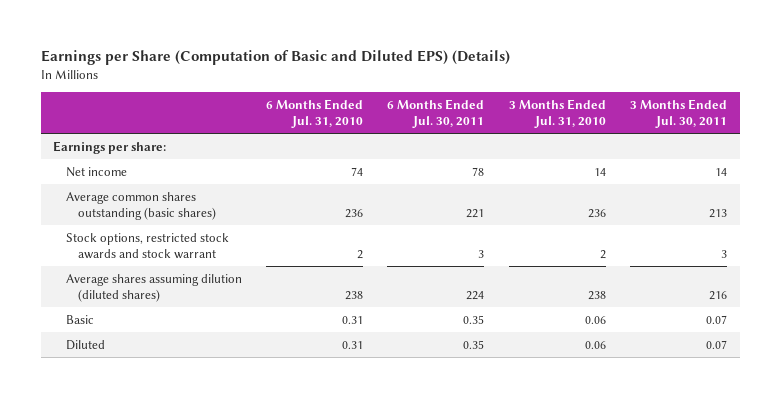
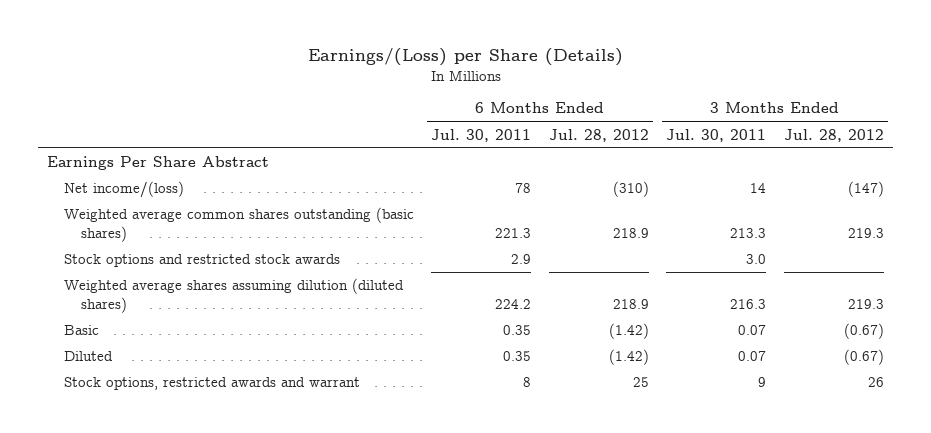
[40,50,510,66] Earnings per Share (Computation of Basic and Diluted EPS) (Details) -> [307,48,623,67] Earnings/(Loss) per Share (Details)
[265,98,363,128] 6 Months Ended Jul. 31, 2010 -> none
[508,98,606,128] 3 Months Ended Jul. 31, 2010 -> none
none -> [548,128,649,142] Jul. 28, 2012
none -> [783,128,884,142] Jul. 28, 2012
[53,140,167,154] Earnings per share: -> [47,156,270,171] Earnings Per Share Abstract
[65,166,127,177] Net income -> [64,181,185,199] Net income/(loss)
[65,191,216,221] Average common shares outstanding (basic shares) -> [64,207,415,243] Weighted average common shares outstanding (basic shares)
[466,209,485,219] 221 -> [495,228,532,239] 221.3
[709,209,728,219] 213 -> [730,228,767,239] 213.3
[65,232,229,260] Stock options, restricted stock awards and stock warrant -> [64,254,341,268] Stock options and restricted stock awards
[478,250,485,259] 3 -> [511,254,532,265] 2.9
[721,250,728,259] 3 -> [746,254,767,265] 3.0
[65,273,242,303] Average shares assuming dilution (diluted shares) -> [64,278,405,314] Weighted average shares assuming dilution (diluted shares)
[466,291,485,301] 224 -> [495,299,532,310] 224.2
[709,291,728,301] 216 -> [730,299,767,310] 216.3
none -> [64,377,361,391] Stock options, restricted awards and warrant

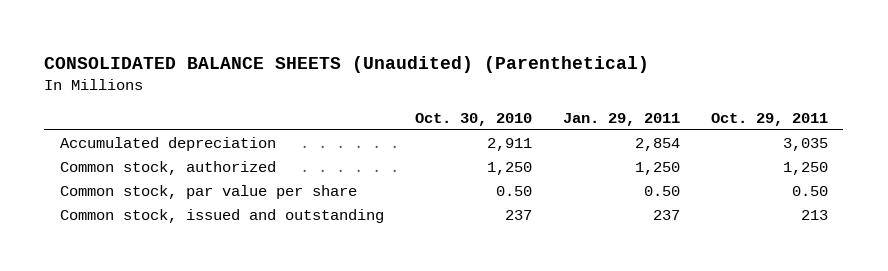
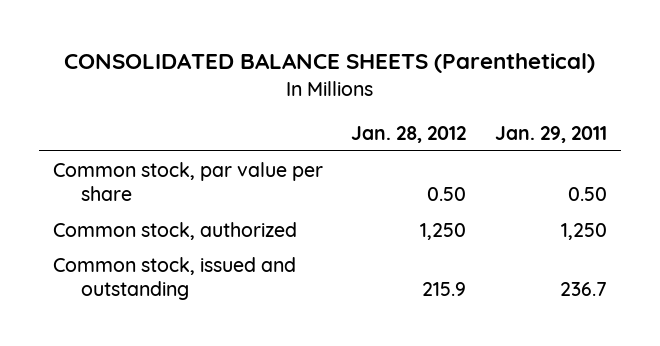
[44,55,650,73] CONSOLIDATED BALANCE SHEETS (Unaudited) (Parenthetical) -> [63,53,595,74] CONSOLIDATED BALANCE SHEETS (Parenthetical)
[414,112,532,126] Oct. 30, 2010 -> none
[710,112,828,126] Oct. 29, 2011 -> none
none -> [351,126,467,144] Jan. 28, 2012
[59,137,276,152] Accumulated depreciation -> none
[59,161,276,176] Common stock, authorized -> [53,221,298,240] Common stock, authorized
[652,210,680,221] 237 -> [559,281,607,296] 236.7

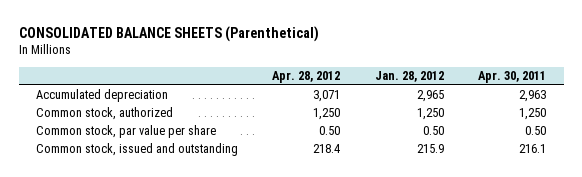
[494,126,607,144] Jan. 29, 2011 -> none
none -> [272,71,341,84] Apr. 28, 2012
none -> [478,71,547,84] Apr. 30, 2011
none -> [35,89,168,103] Accumulated depreciation
[53,161,324,201] Common stock, par value per share -> [35,125,216,139] Common stock, par value per share

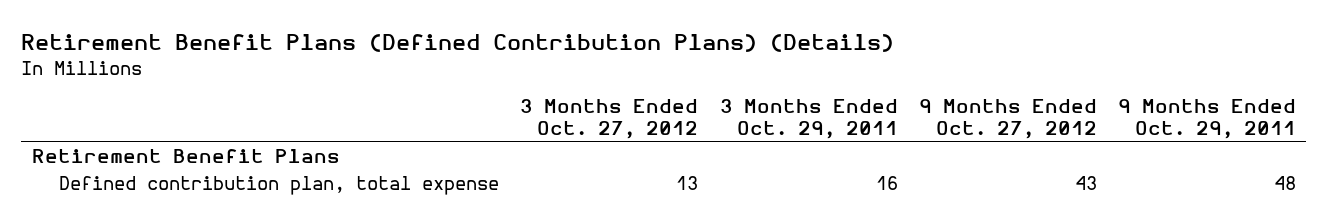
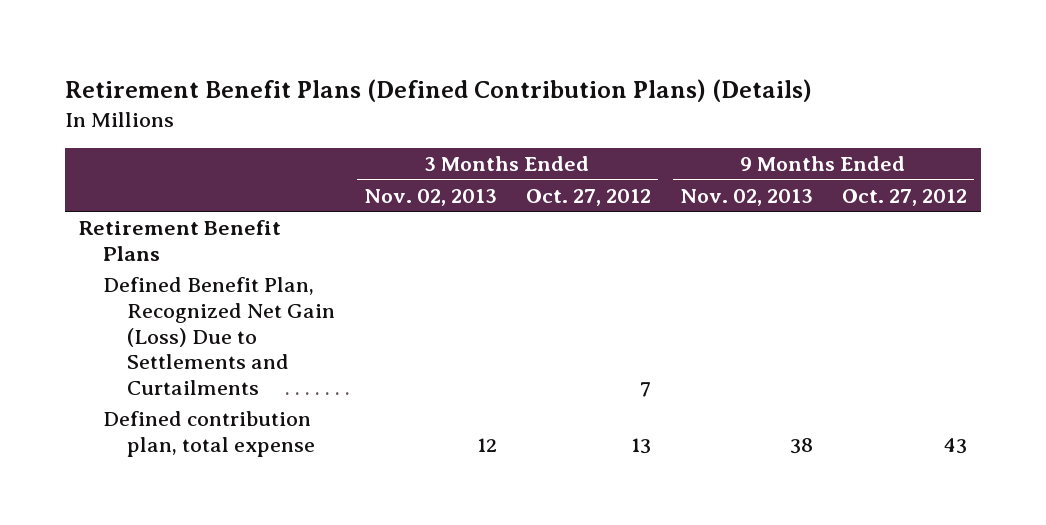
[719,99,898,140] 3 Months Ended Oct. 29, 2011 -> none
[1117,99,1296,140] 9 Months Ended Oct. 29, 2011 -> none
none -> [363,189,497,207] Nov. 02, 2013
none -> [679,189,813,207] Nov. 02, 2013
none -> [103,277,336,396] Defined Benefit Plan, Recognized Net Gain (Loss) Due to Settlements and Curtailments

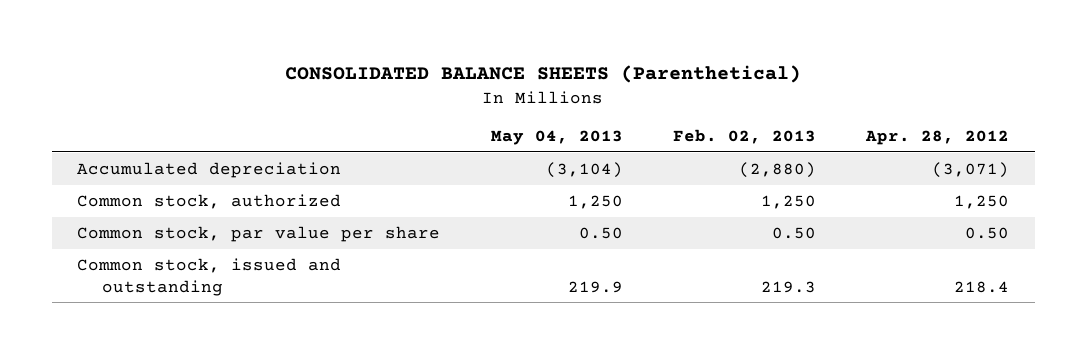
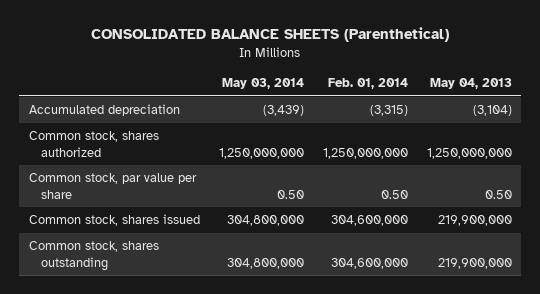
[672,128,816,144] Feb. 02, 2013 -> none
[865,129,1010,145] Apr. 28, 2012 -> none
none -> [221,78,304,90] May 03, 2014
none -> [327,78,408,90] Feb. 01, 2014
[77,193,342,209] Common stock, authorized -> [28,131,159,157] Common stock, shares authorized
[567,194,623,209] 1,250 -> [426,147,512,159] 1,250,000,000
[77,257,342,296] Common stock, issued and outstanding -> [28,214,200,227] Common stock, shares issued
[567,280,623,293] 219.9 -> [437,215,512,227] 219,900,000
none -> [28,241,159,271] Common stock, shares outstanding

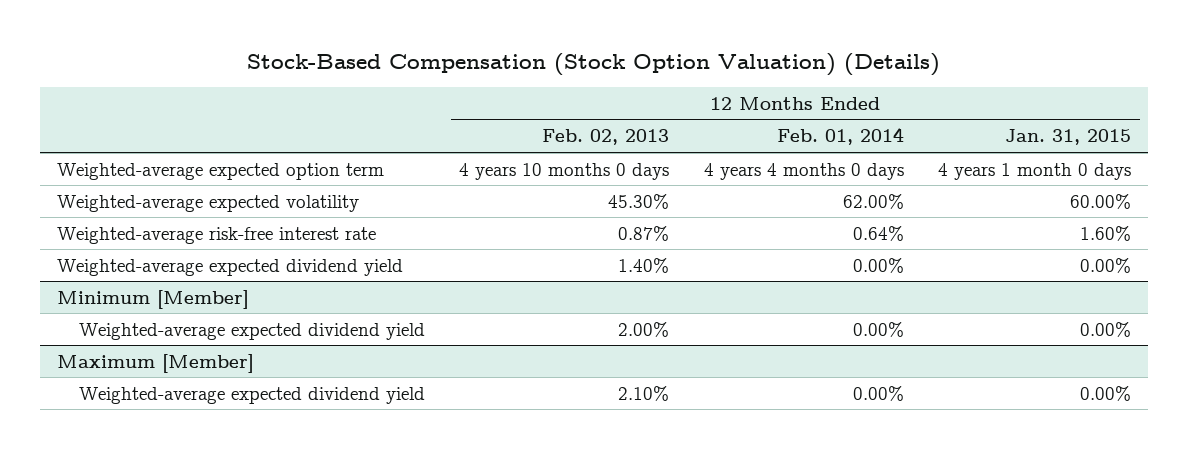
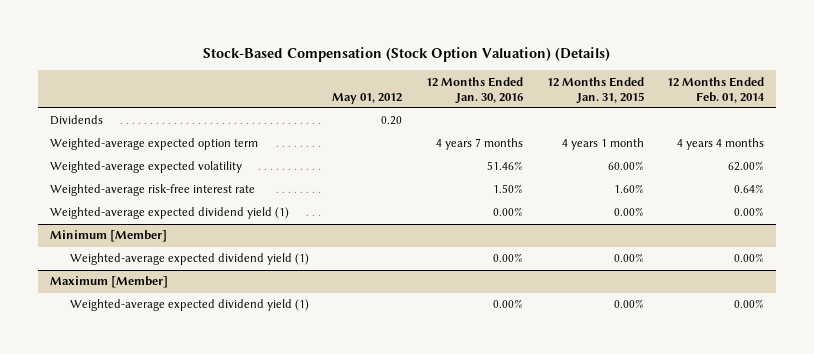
[542,129,670,146] Feb. 02, 2013 -> none
none -> [332,92,403,104] May 01, 2012
none -> [426,76,524,104] 12 Months Ended Jan. 30, 2016
none -> [50,115,104,126] Dividends
[703,162,904,180] 4 years 4 months 0 days -> [677,138,765,151] 4 years 4 months
[938,162,1132,180] 4 years 1 month 0 days -> [561,138,644,151] 4 years 1 month
[56,258,403,276] Weighted-average expected dividend yield -> [50,207,290,220] Weighted-average expected dividend yield (1)
[78,322,425,340] Weighted-average expected dividend yield -> [69,253,309,266] Weighted-average expected dividend yield (1)
[78,386,425,404] Weighted-average expected dividend yield -> [69,299,309,312] Weighted-average expected dividend yield (1)

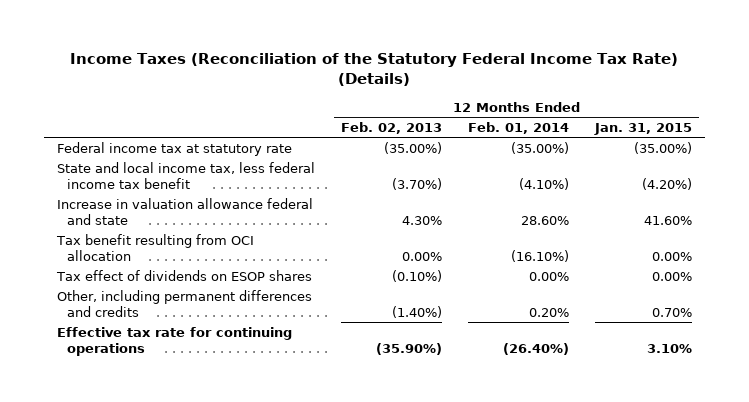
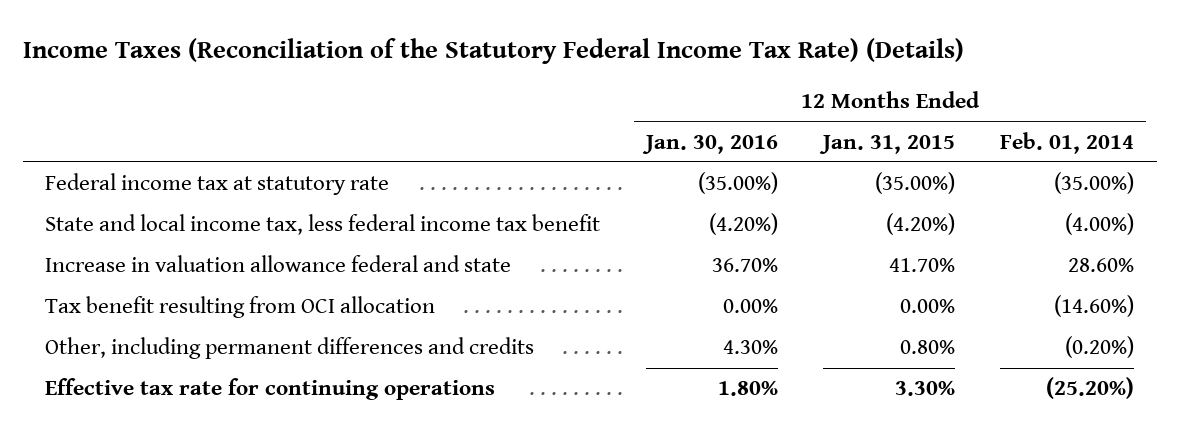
[340,122,442,135] Feb. 02, 2013 -> none
none -> [641,134,778,154] Jan. 30, 2016
[55,269,312,281] Tax effect of dividends on ESOP shares -> none
[519,177,570,190] (4.10%) -> [1065,213,1135,236] (4.00%)
[644,215,693,225] 41.60% -> [889,258,956,273] 41.70%
[511,249,570,262] (16.10%) -> [1054,295,1135,318] (14.60%)
[529,307,570,317] 0.20% -> [1065,336,1135,359] (0.20%)
[652,307,693,317] 0.70% -> [900,340,956,355] 0.80%
[503,342,570,355] (26.40%) -> [1046,377,1135,400] (25.20%)
[647,343,693,353] 3.10% -> [895,380,956,397] 3.30%

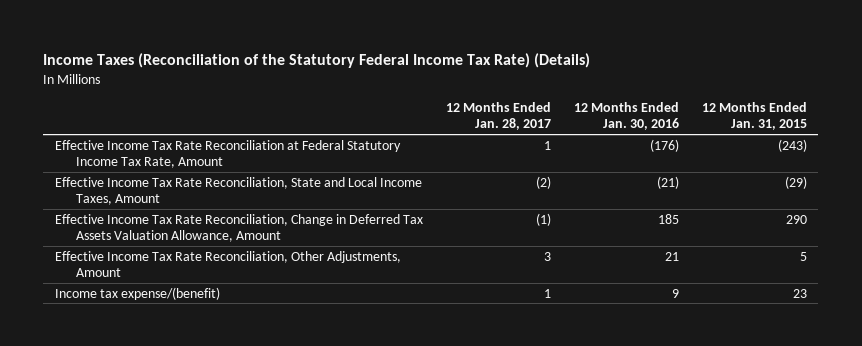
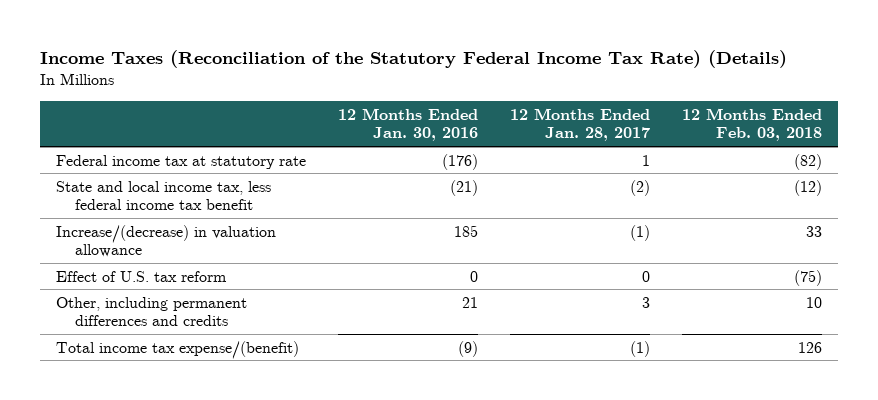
[701,101,807,131] 12 Months Ended Jan. 31, 2015 -> none
none -> [682,107,823,142] 12 Months Ended Feb. 03, 2018
[54,139,401,169] Effective Income Tax Rate Reconciliation at Federal Statutory Income Tax Rate, Amount -> [55,154,306,169] Federal income tax at statutory rate
[54,176,422,206] Effective Income Tax Rate Reconciliation, State and Local Income Taxes, Amount -> [55,180,271,211] State and local income tax, less federal income tax benefit
[54,213,423,243] Effective Income Tax Rate Reconciliation, Change in Deferred Tax Assets Valuation Allowance, Amount -> [55,224,276,258] Increase/(decrease) in valuation allowance
none -> [55,270,227,282] Effect of U.S. tax reform
[54,250,401,278] Effective Income Tax Rate Reconciliation, Other Adjustments, Amount -> [55,296,247,327] Other, including permanent differences and credits
[54,286,220,300] Income tax expense/(benefit) -> [55,340,299,359] Total income tax expense/(benefit)
[543,288,551,298] 1 -> [630,340,651,357] (1)
[671,288,679,298] 9 -> [457,340,478,357] (9)

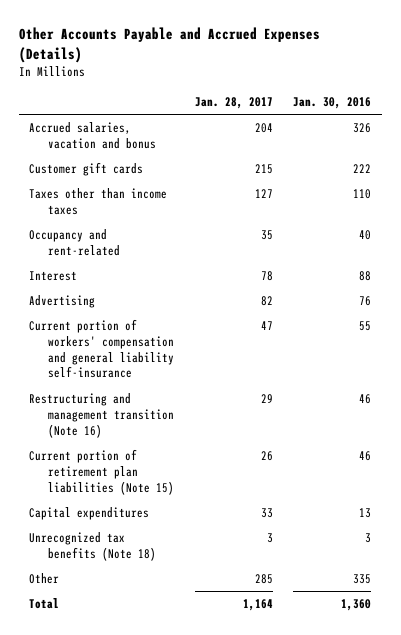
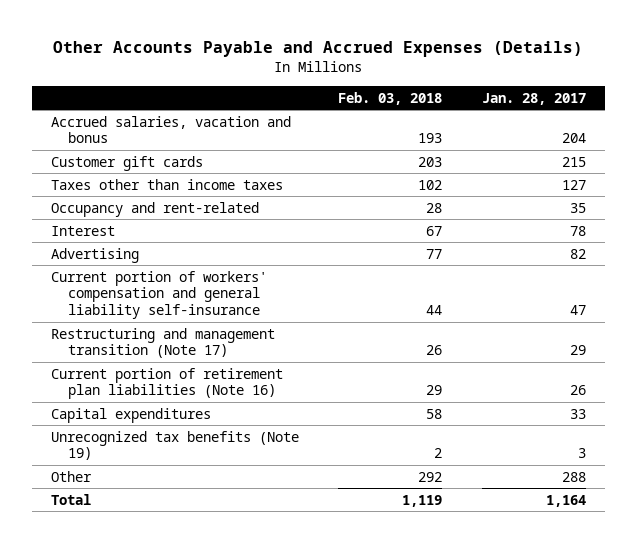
[293,96,372,109] Jan. 30, 2016 -> none
none -> [338,91,443,105] Feb. 03, 2018
[29,393,174,438] Restructuring and management transition (Note 16) -> [51,327,276,359] Restructuring and management transition (Note 17)
[29,449,174,495] Current portion of retirement plan liabilities (Note 15) -> [51,367,284,400] Current portion of retirement plan liabilities (Note 16)
[29,532,156,561] Unrecognized tax benefits (Note 18) -> [51,430,300,461] Unrecognized tax benefits (Note 19)
[254,574,273,585] 285 -> [561,471,586,482] 288

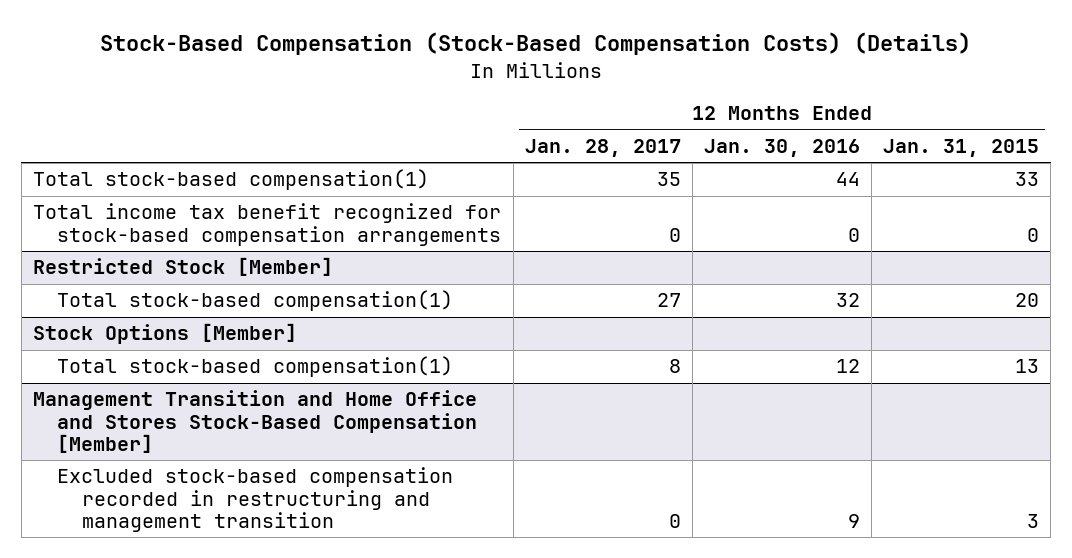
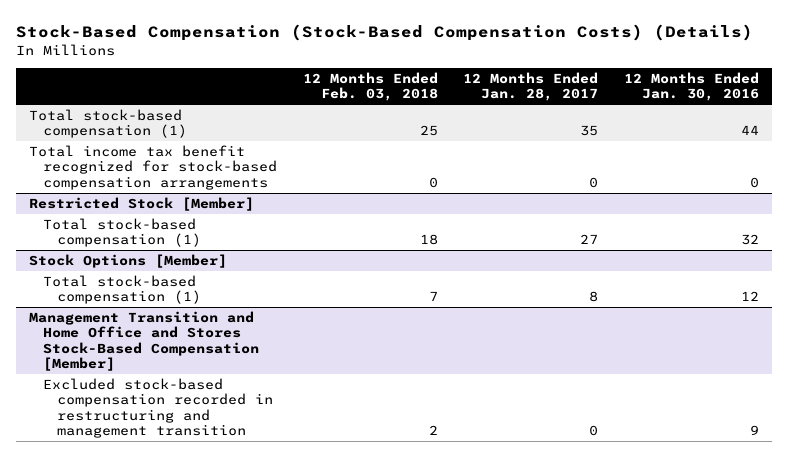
[883,139,1040,158] Jan. 31, 2015 -> none
none -> [302,71,438,102] 12 Months Ended Feb. 03, 2018
[33,169,430,191] Total stock-based compensation(1) -> [29,109,188,139] Total stock-based compensation (1)
[57,290,454,312] Total stock-based compensation(1) -> [43,218,201,248] Total stock-based compensation (1)
[57,356,454,378] Total stock-based compensation(1) -> [43,275,201,305] Total stock-based compensation (1)

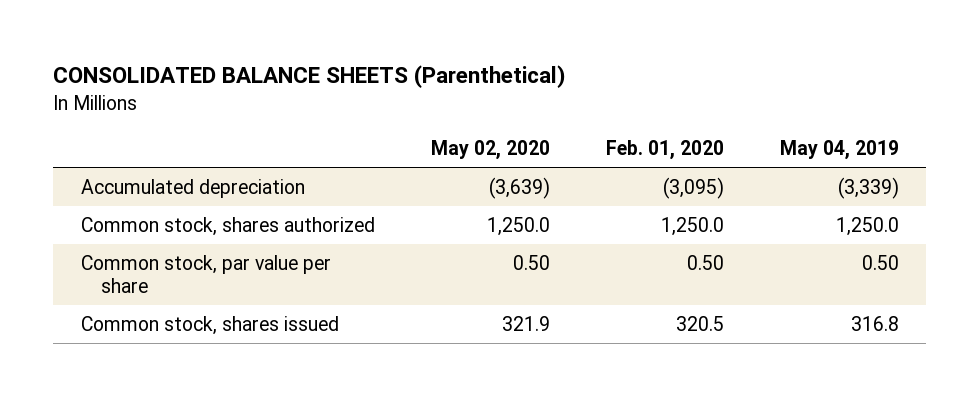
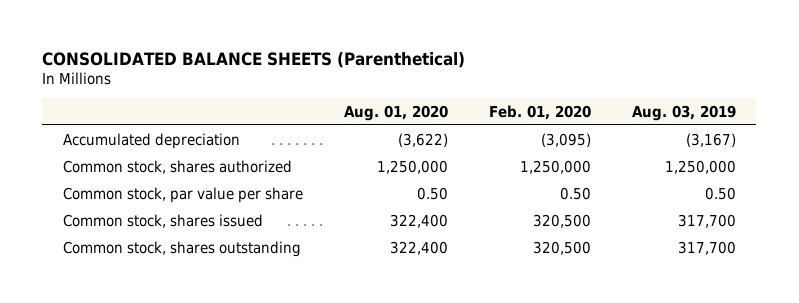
[430,140,550,161] May 02, 2020 -> none
[779,140,899,161] May 04, 2019 -> none
none -> [343,104,448,121] Aug. 01, 2020
none -> [631,104,736,121] Aug. 03, 2019
[660,216,724,236] 1,250.0 -> [519,159,591,174] 1,250,000
[675,315,724,331] 320.5 -> [532,213,591,228] 320,500
none -> [62,240,301,257] Common stock, shares outstanding

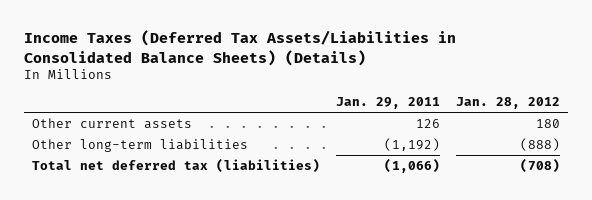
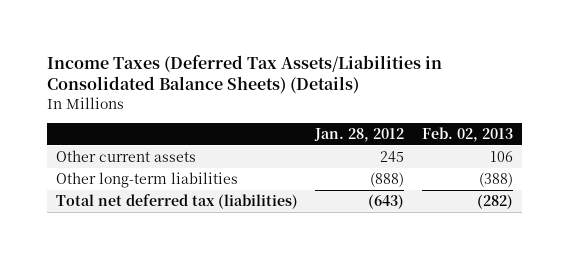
[336,97,441,110] Jan. 29, 2011 -> none
none -> [422,126,514,142] Feb. 02, 2013
[536,118,561,128] 180 -> [380,151,405,163] 245
[520,158,561,173] (708) -> [368,194,405,210] (643)

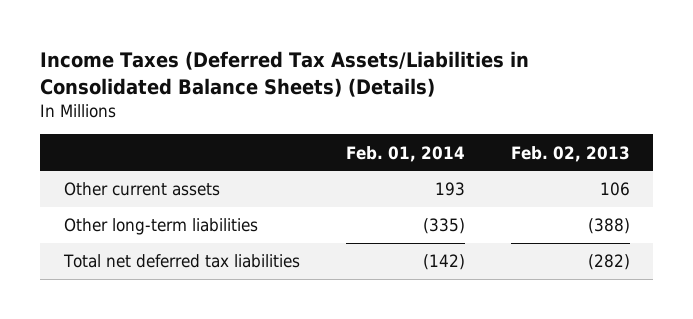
[314,127,405,142] Jan. 28, 2012 -> none
none -> [345,145,465,162] Feb. 01, 2014
[55,194,298,210] Total net deferred tax (liabilities) -> [62,254,300,269] Total net deferred tax liabilities

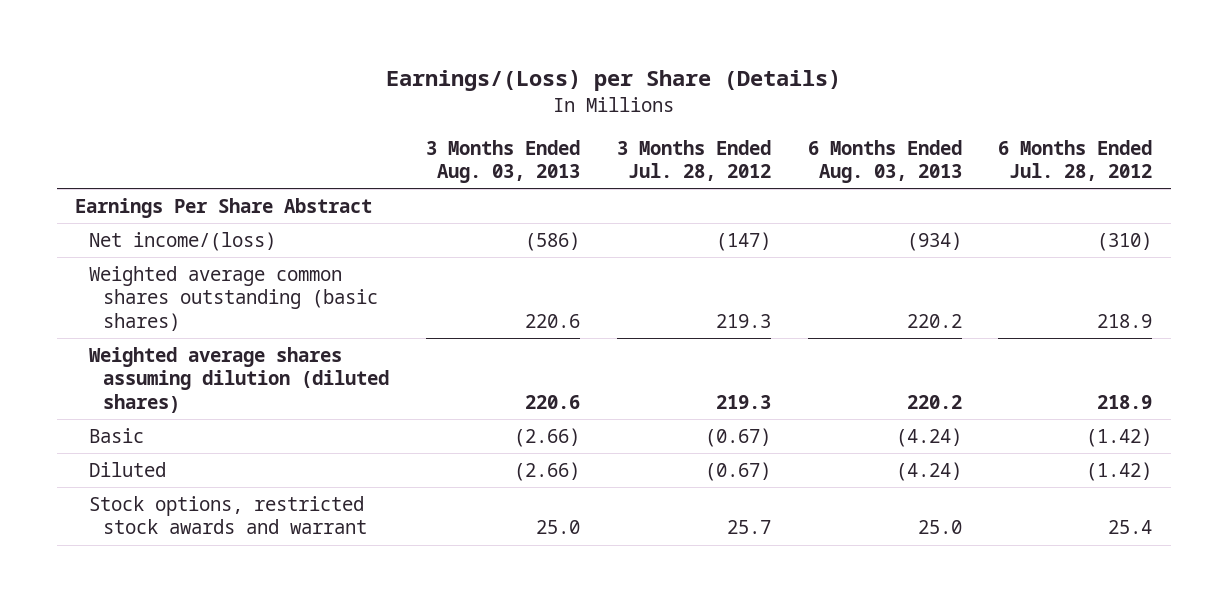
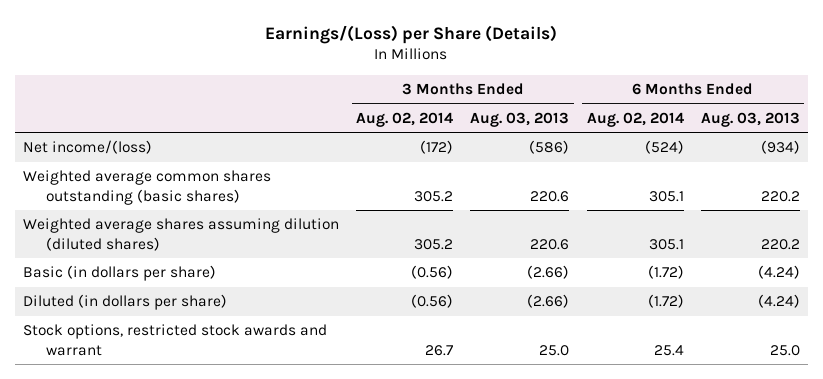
[616,139,771,182] 3 Months Ended Jul. 28, 2012 -> none
[998,139,1153,182] 6 Months Ended Jul. 28, 2012 -> none
none -> [356,111,454,127] Aug. 02, 2014
none -> [586,111,684,127] Aug. 02, 2014
[75,198,373,219] Earnings Per Share Abstract -> none
[89,428,145,444] Basic -> [23,265,217,282] Basic (in dollars per share)
[89,462,167,478] Diluted -> [23,294,228,311] Diluted (in dollars per share)

